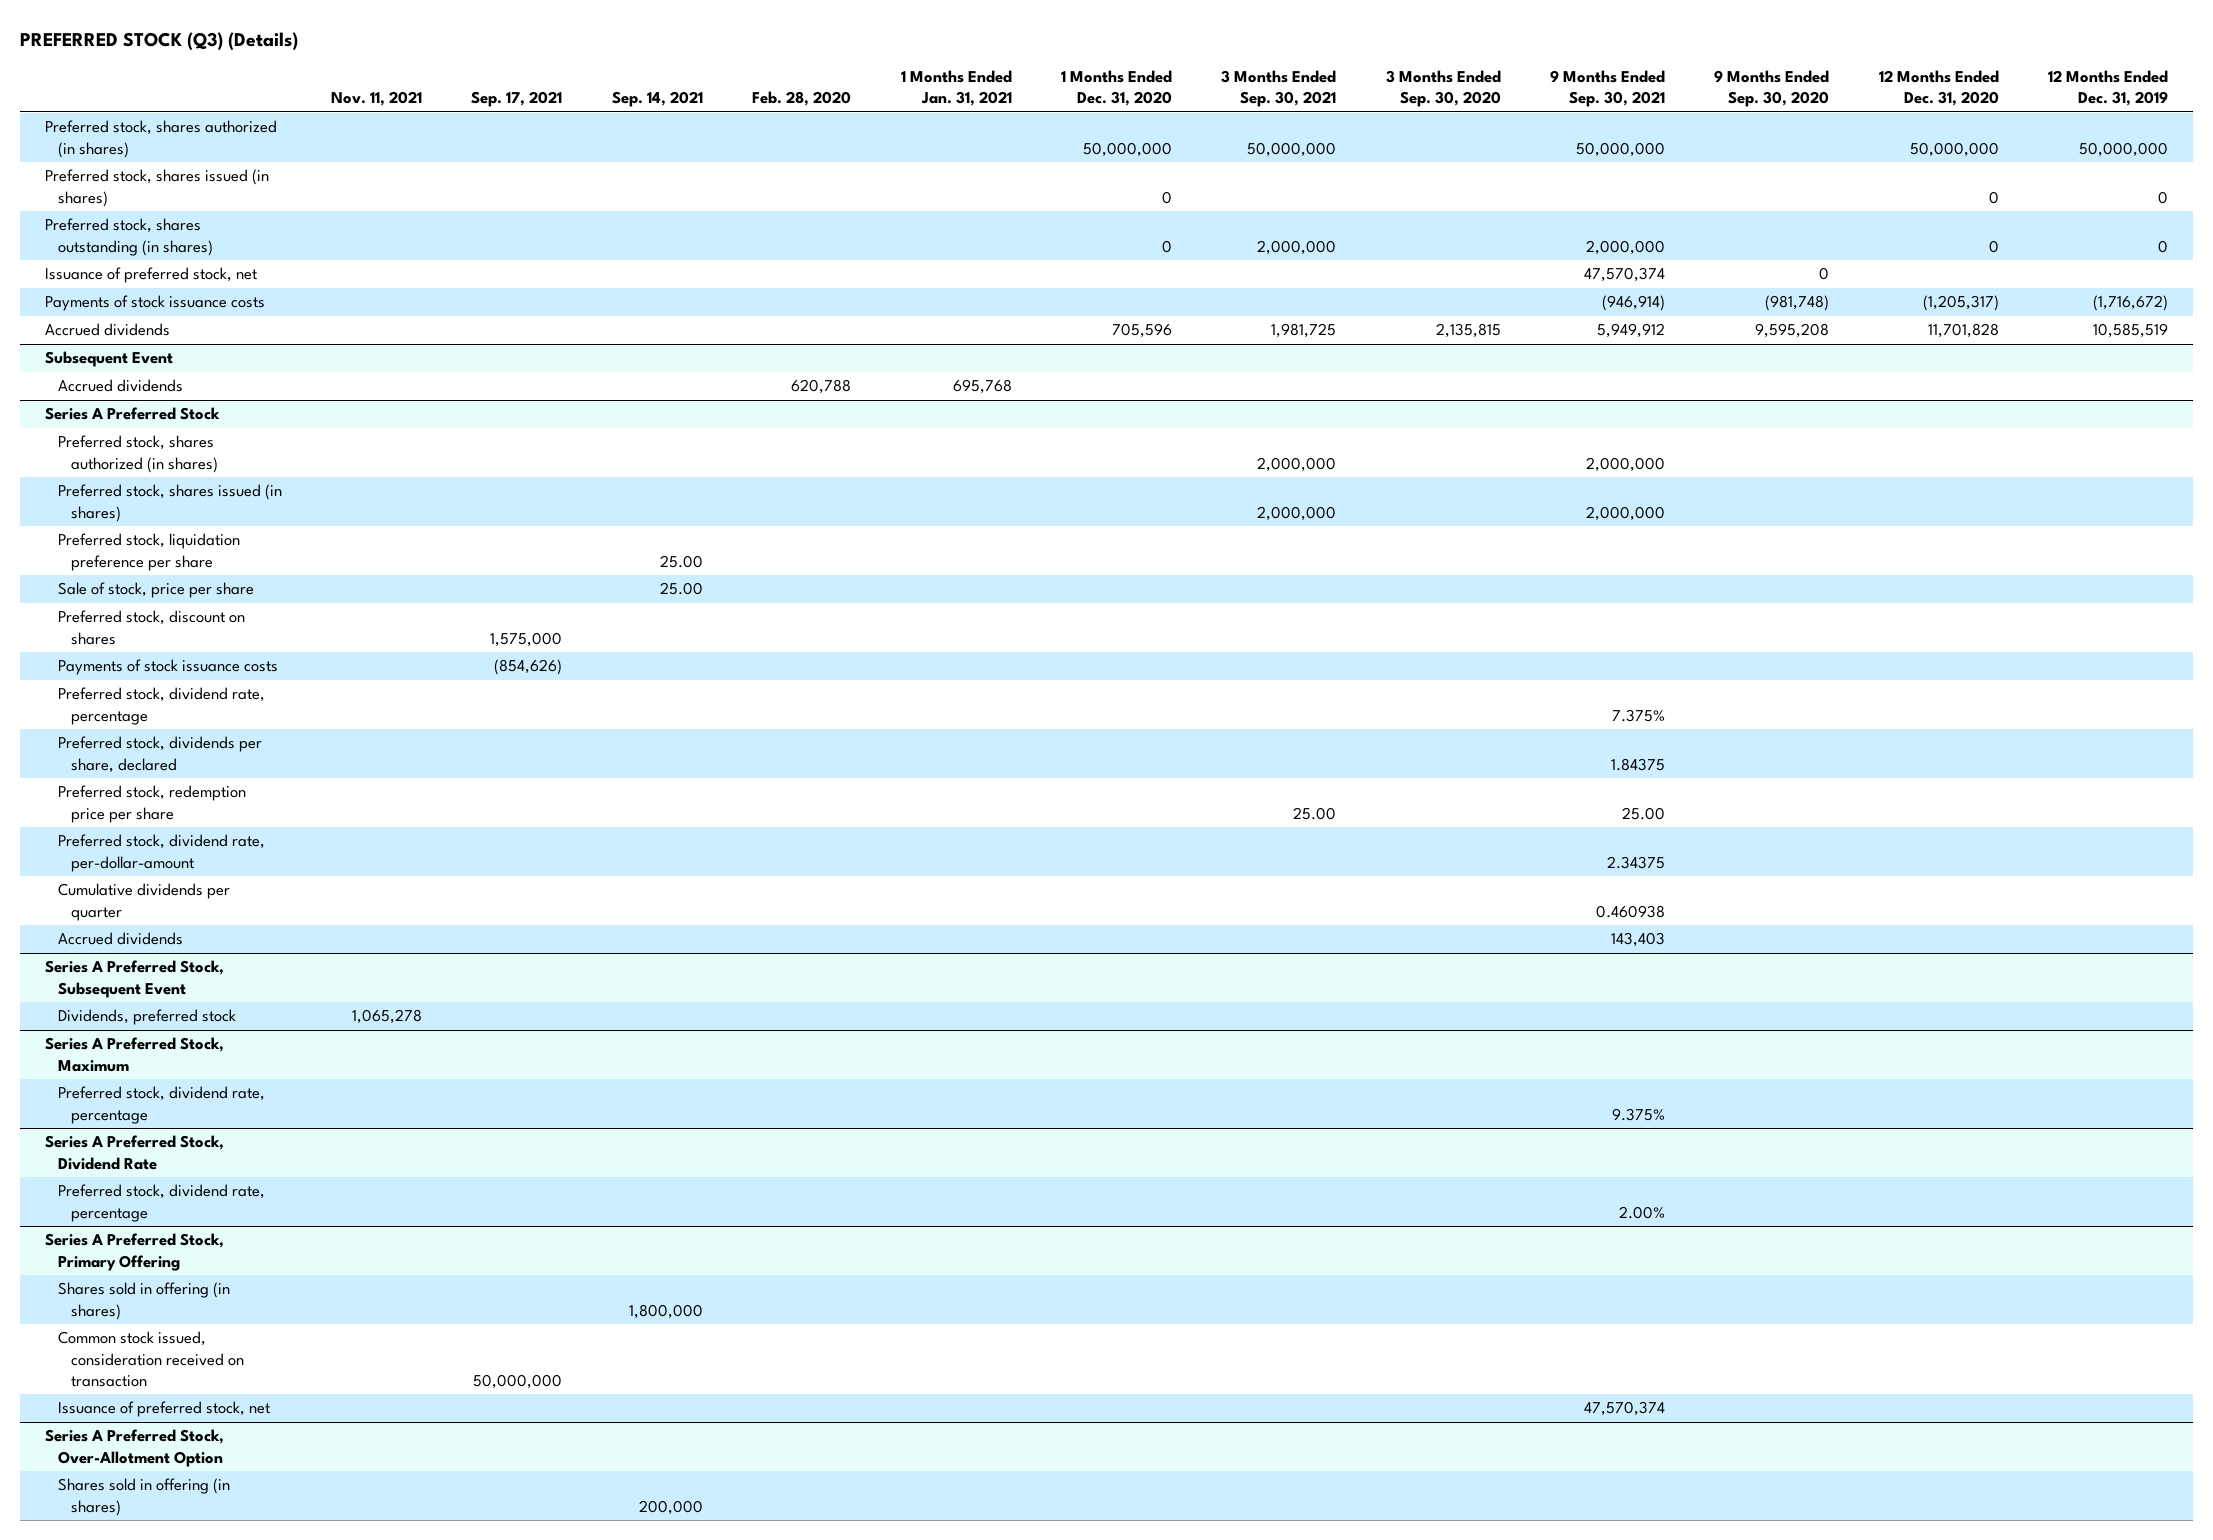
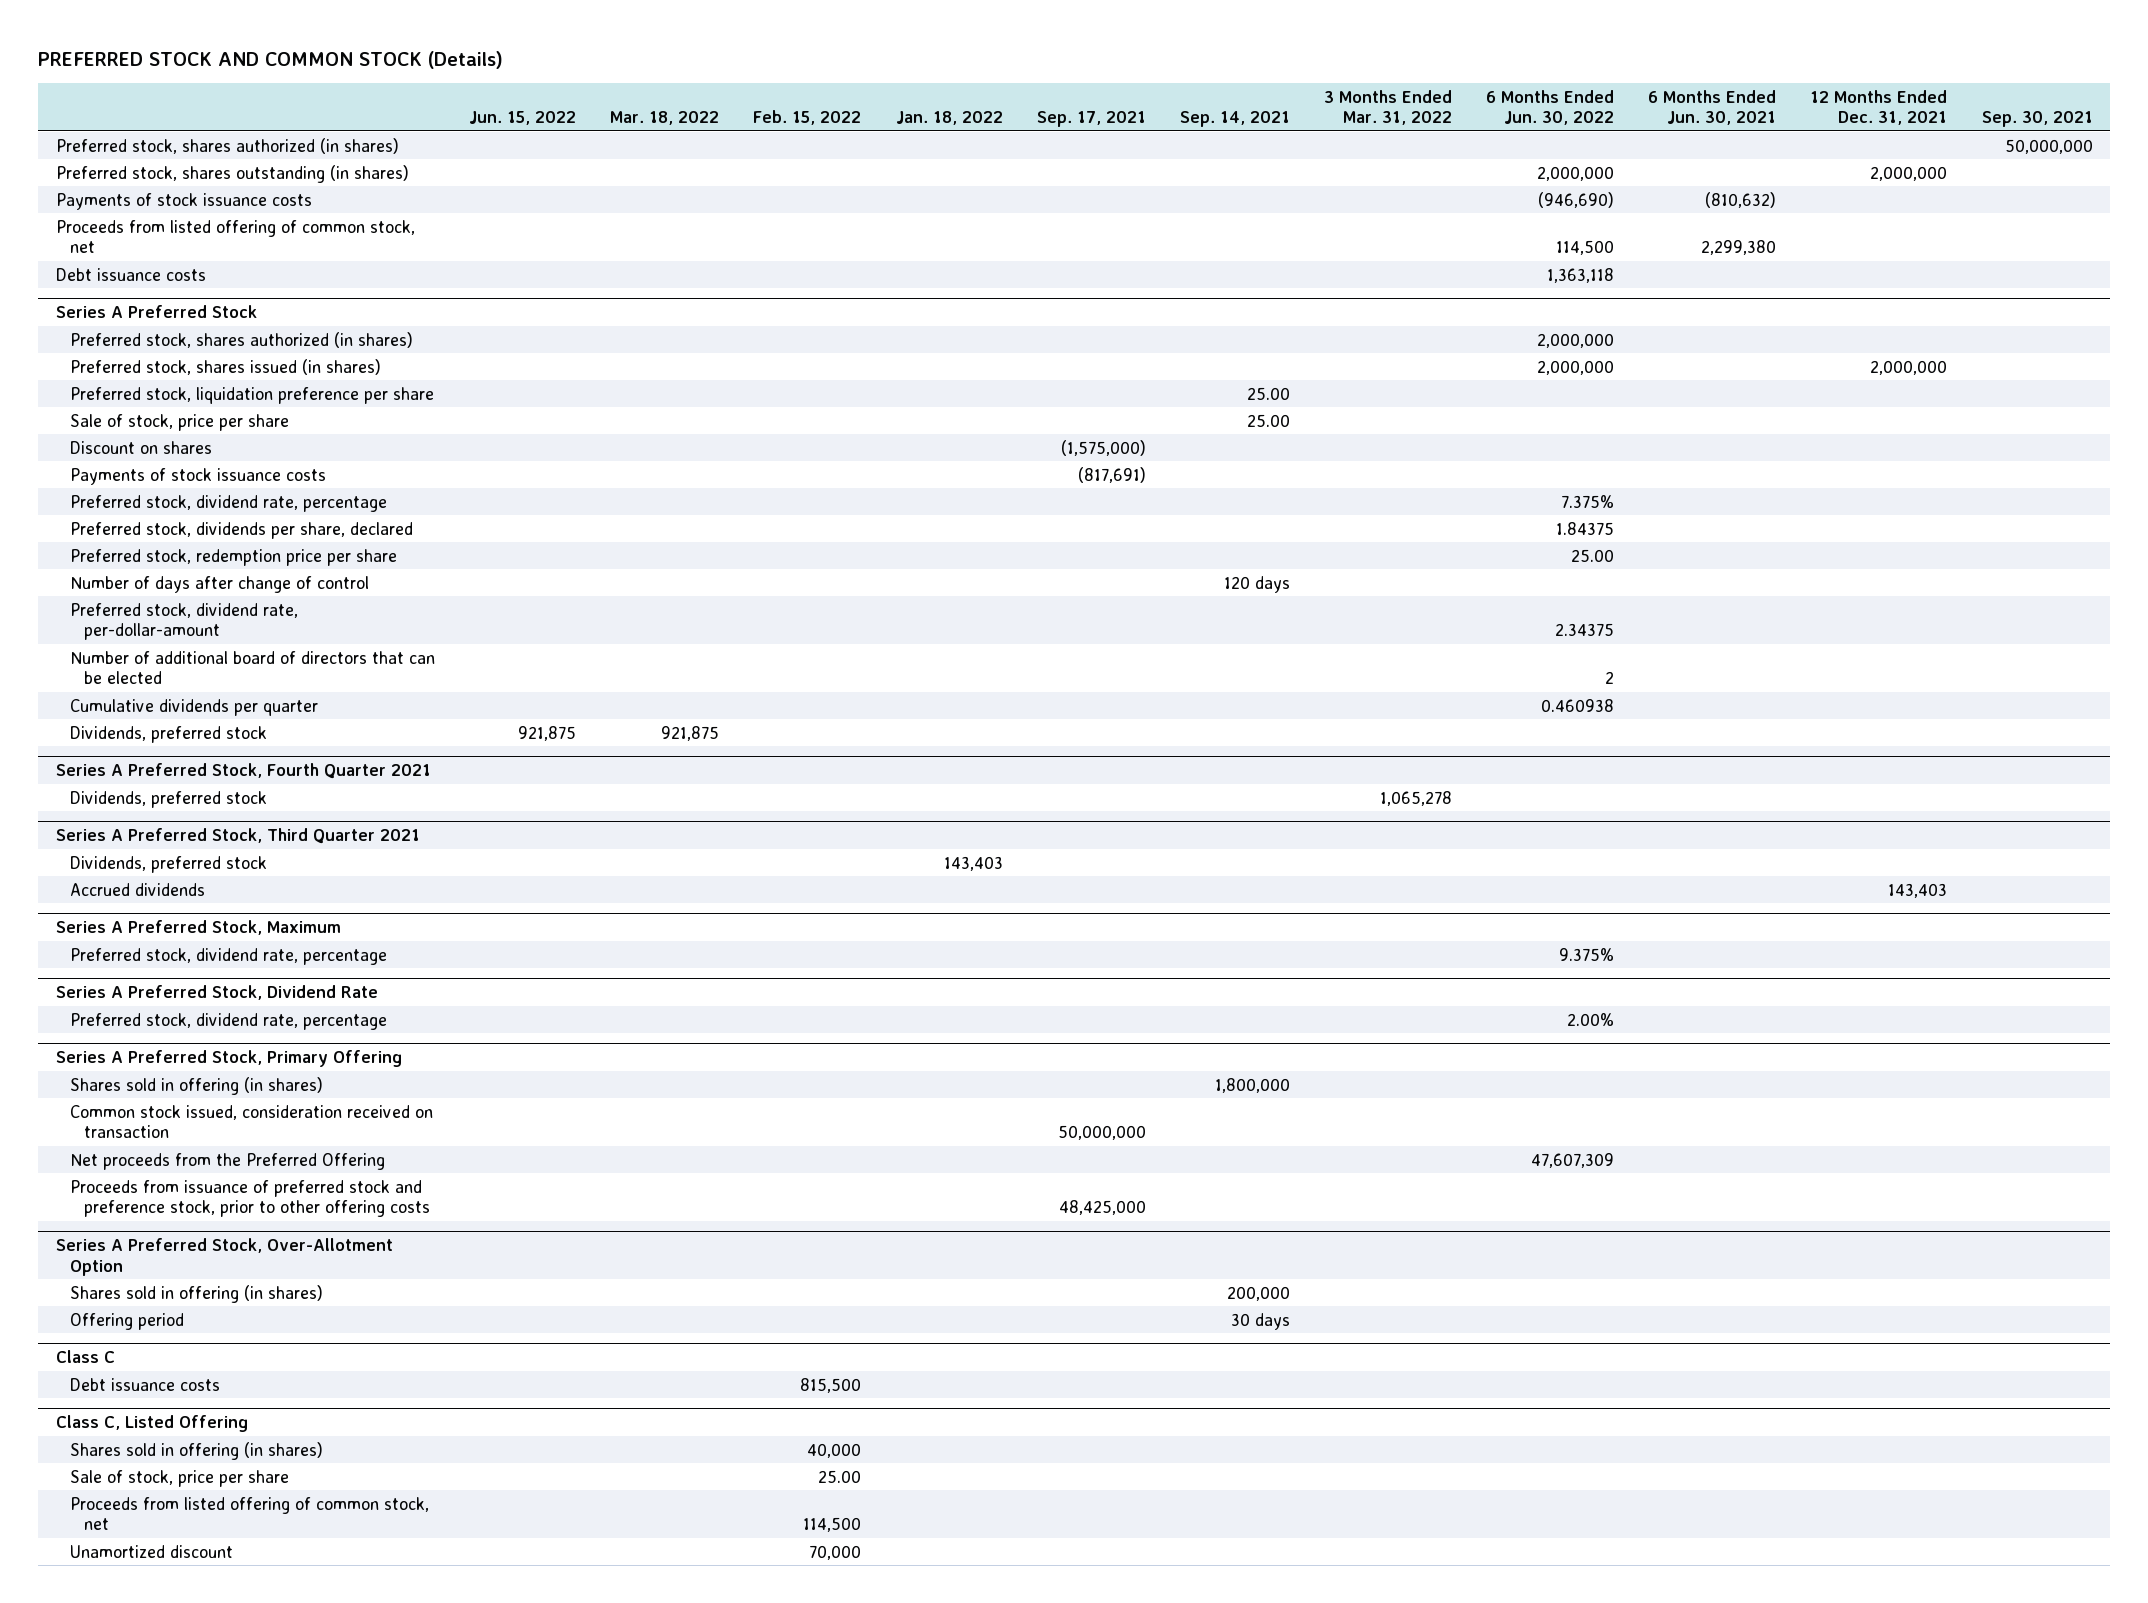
[19,31,298,51] PREFERRED STOCK (Q3) (Details) -> [38,50,504,69] PREFERRED STOCK AND COMMON STOCK (Details)
[331,91,423,107] Nov. 11, 2021 -> none
[752,91,852,107] Feb. 28, 2020 -> none
[900,70,1012,107] 1 Months Ended Jan. 31, 2021 -> none
[1060,70,1172,107] 1 Months Ended Dec. 31, 2020 -> none
[1221,70,1337,108] 3 Months Ended Sep. 30, 2021 -> none
[1385,70,1501,108] 3 Months Ended Sep. 30, 2020 -> none
[1549,70,1665,108] 9 Months Ended Sep. 30, 2021 -> none
[1714,70,1830,108] 9 Months Ended Sep. 30, 2020 -> none
[1878,70,1999,107] 12 Months Ended Dec. 31, 2020 -> none
[2048,70,2169,107] 12 Months Ended Dec. 31, 2019 -> none
none -> [469,111,577,126] Jun. 15, 2022
none -> [610,111,720,126] Mar. 18, 2022
none -> [753,110,862,126] Feb. 15, 2022
none -> [895,111,1003,126] Jan. 18, 2022
none -> [1323,89,1452,126] 3 Months Ended Mar. 31, 2022
none -> [1486,89,1615,126] 6 Months Ended Jun. 30, 2022
none -> [1648,89,1777,126] 6 Months Ended Jun. 30, 2021
none -> [1810,89,1948,126] 12 Months Ended Dec. 31, 2021
none -> [1981,111,2093,128] Sep. 30, 2021
[44,169,269,207] Preferred stock, shares issued (in shares) -> none
[44,267,257,284] Issuance of preferred stock, net -> none
[44,323,170,337] Accrued dividends -> none
[44,351,173,368] Subsequent Event -> none
[57,379,183,393] Accrued dividends -> none
none -> [55,219,415,254] Proceeds from listed offering of common stock, net
none -> [55,267,206,281] Debt issuance costs
[57,610,245,645] Preferred stock, discount on shares -> [69,440,212,454] Discount on shares
[490,631,563,647] 1,575,000 -> [1060,439,1146,456] (1,575,000)
[494,659,563,676] (854,626) -> [1077,466,1146,483] (817,691)
none -> [69,575,369,593] Number of days after change of control
none -> [69,650,435,685] Number of additional board of directors that can be elected
[57,932,183,946] Accrued dividends -> none
[44,960,224,998] Series A Preferred Stock, Subsequent Event -> none
[57,1009,236,1026] Dividends, preferred stock -> none
none -> [69,725,267,743] Dividends, preferred stock
none -> [55,762,431,779] Series A Preferred Stock, Fourth Quarter 2021
none -> [69,790,267,808] Dividends, preferred stock
none -> [55,827,420,844] Series A Preferred Stock, Third Quarter 2021
none -> [69,855,267,873] Dividends, preferred stock
none -> [69,882,205,896] Accrued dividends
[57,1401,270,1418] Issuance of preferred stock, net -> [69,1152,385,1170] Net proceeds from the Preferred Offering
none -> [69,1179,431,1218] Proceeds from issuance of preferred stock and preference stock, prior to other offering costs
none -> [69,1312,184,1330] Offering period
none -> [55,1349,115,1363] Class C
none -> [69,1377,220,1391] Debt issuance costs
none -> [55,1414,248,1432] Class C, Listed Offering
none -> [69,1441,323,1460] Shares sold in offering (in shares)
none -> [69,1469,289,1487] Sale of stock, price per share
none -> [69,1496,429,1531] Proceeds from listed offering of common stock, net
none -> [69,1544,233,1558] Unamortized discount

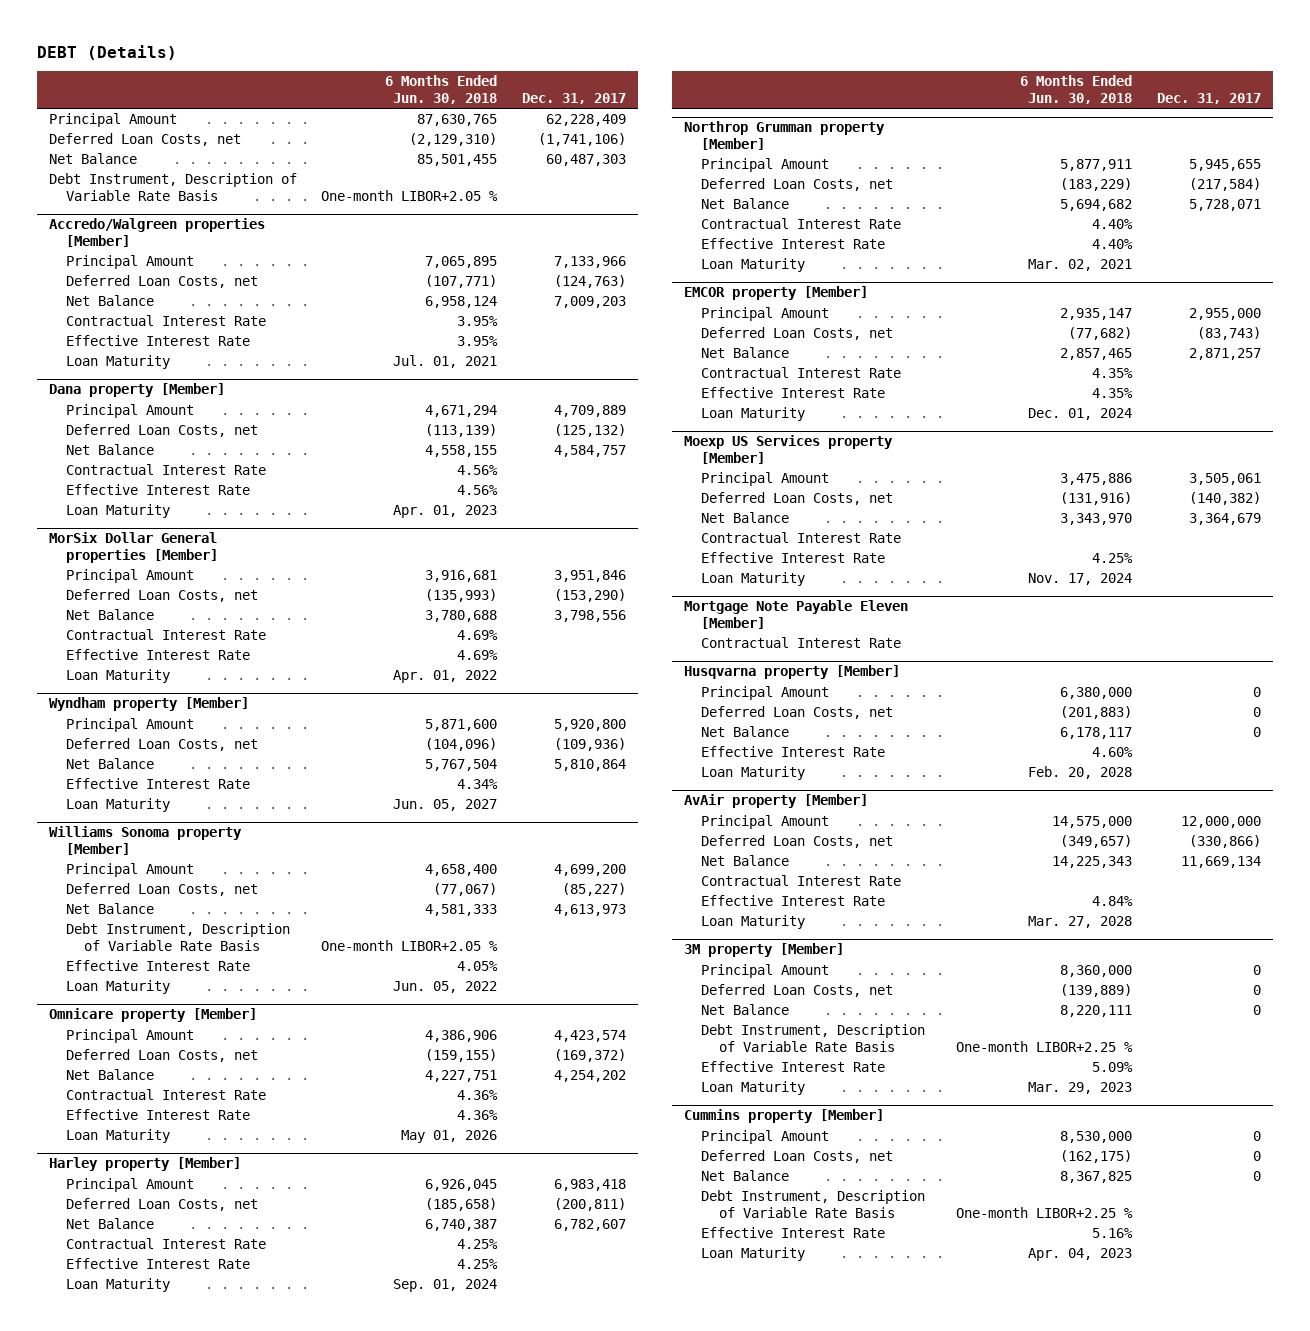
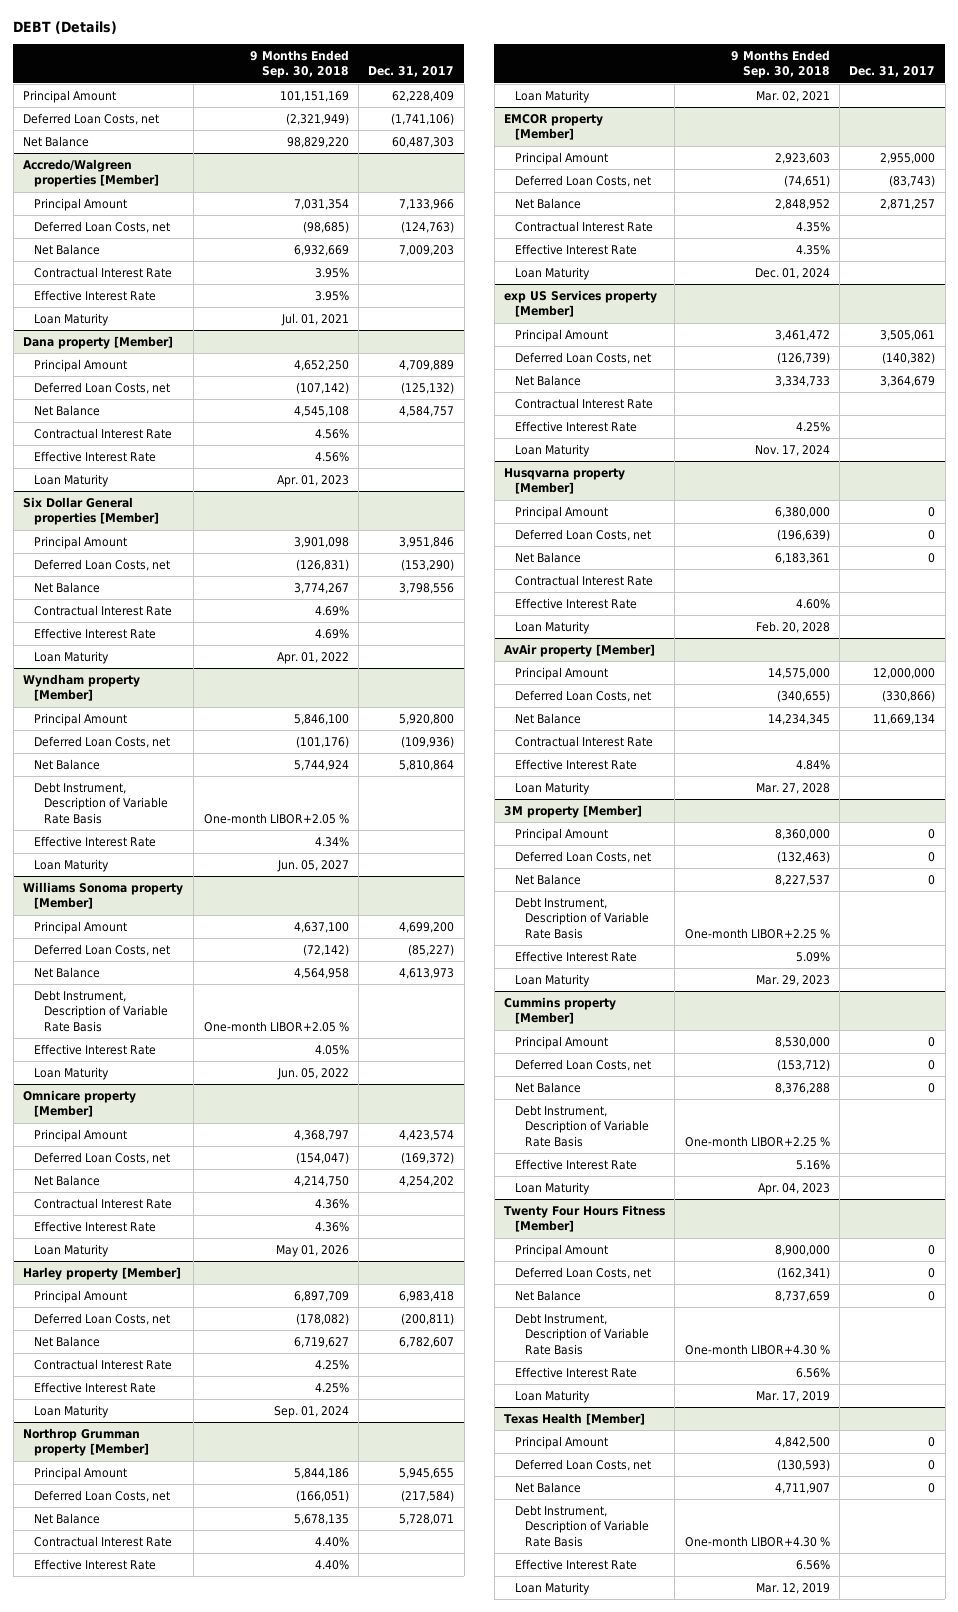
[385,75,498,105] 6 Months Ended Jun. 30, 2018 -> none
none -> [249,49,349,79] 9 Months Ended Sep. 30, 2018
[49,173,298,201] Debt Instrument, Description of Variable Rate Basis -> none
[49,532,219,564] MorSix Dollar General properties [Member] -> [22,496,159,526] Six Dollar General properties [Member]
none -> [33,781,169,824] Debt Instrument, Description of Variable Rate Basis
[683,435,893,465] Moexp US Services property [Member] -> [503,289,657,318] exp US Services property [Member]
[683,600,908,630] Mortgage Note Payable Eleven [Member] -> none
[701,637,902,649] Contractual Interest Rate -> none
none -> [514,574,653,586] Contractual Interest Rate
none -> [503,1204,665,1233] Twenty Four Hours Fitness [Member]
none -> [514,1243,608,1257] Principal Amount
none -> [514,1266,651,1279] Deferred Loan Costs, net
none -> [514,1289,581,1301] Net Balance
none -> [514,1312,650,1355] Debt Instrument, Description of Variable Rate Basis
none -> [514,1366,637,1378] Effective Interest Rate
none -> [514,1389,590,1403] Loan Maturity
none -> [503,1412,645,1425] Texas Health [Member]
none -> [514,1435,608,1449] Principal Amount
none -> [514,1458,651,1471] Deferred Loan Costs, net
none -> [514,1481,581,1493] Net Balance
none -> [514,1504,650,1547] Debt Instrument, Description of Variable Rate Basis
none -> [514,1558,637,1570] Effective Interest Rate
none -> [514,1581,590,1595] Loan Maturity

